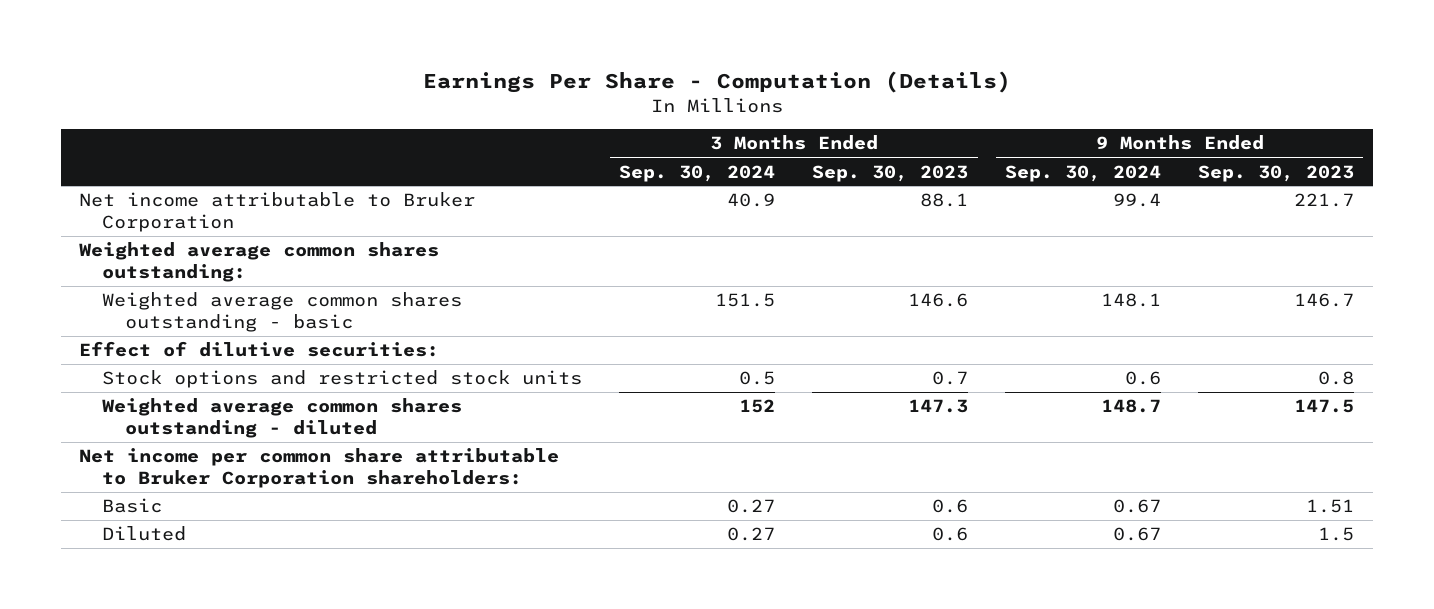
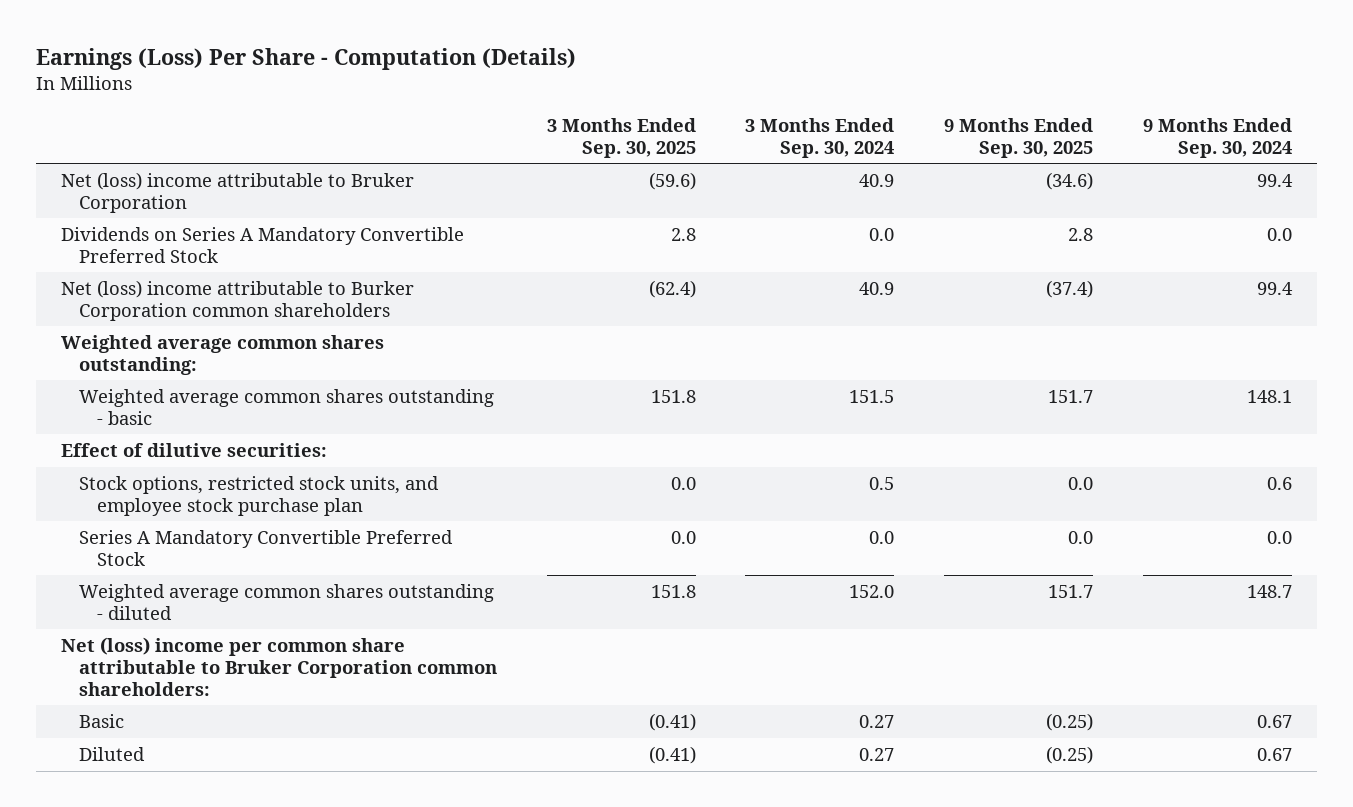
[422,71,1011,94] Earnings Per Share - Computation (Details) -> [35,47,576,70] Earnings (Loss) Per Share - Computation (Details)
[812,164,969,182] Sep. 30, 2023 -> none
[1198,164,1355,182] Sep. 30, 2023 -> none
none -> [546,117,696,158] 3 Months Ended Sep. 30, 2025
none -> [944,117,1094,158] 9 Months Ended Sep. 30, 2025
none -> [60,172,414,213] Net (loss) income attributable to Bruker Corporation
none -> [60,227,464,263] Dividends on Series A Mandatory Convertible Preferred Stock
[79,192,476,233] Net income attributable to Bruker Corporation -> [60,280,414,321] Net (loss) income attributable to Burker Corporation common shareholders
[102,370,583,389] Stock options and restricted stock units -> [79,476,440,516] Stock options, restricted stock units, and employee stock purchase plan
none -> [79,530,454,566] Series A Mandatory Convertible Preferred Stock
[739,399,776,414] 152 -> [849,585,895,599] 152.0
[79,448,560,489] Net income per common share attributable to Bruker Corporation shareholders: -> [60,637,498,696] Net (loss) income per common share attributable to Bruker Corporation common shareholders:

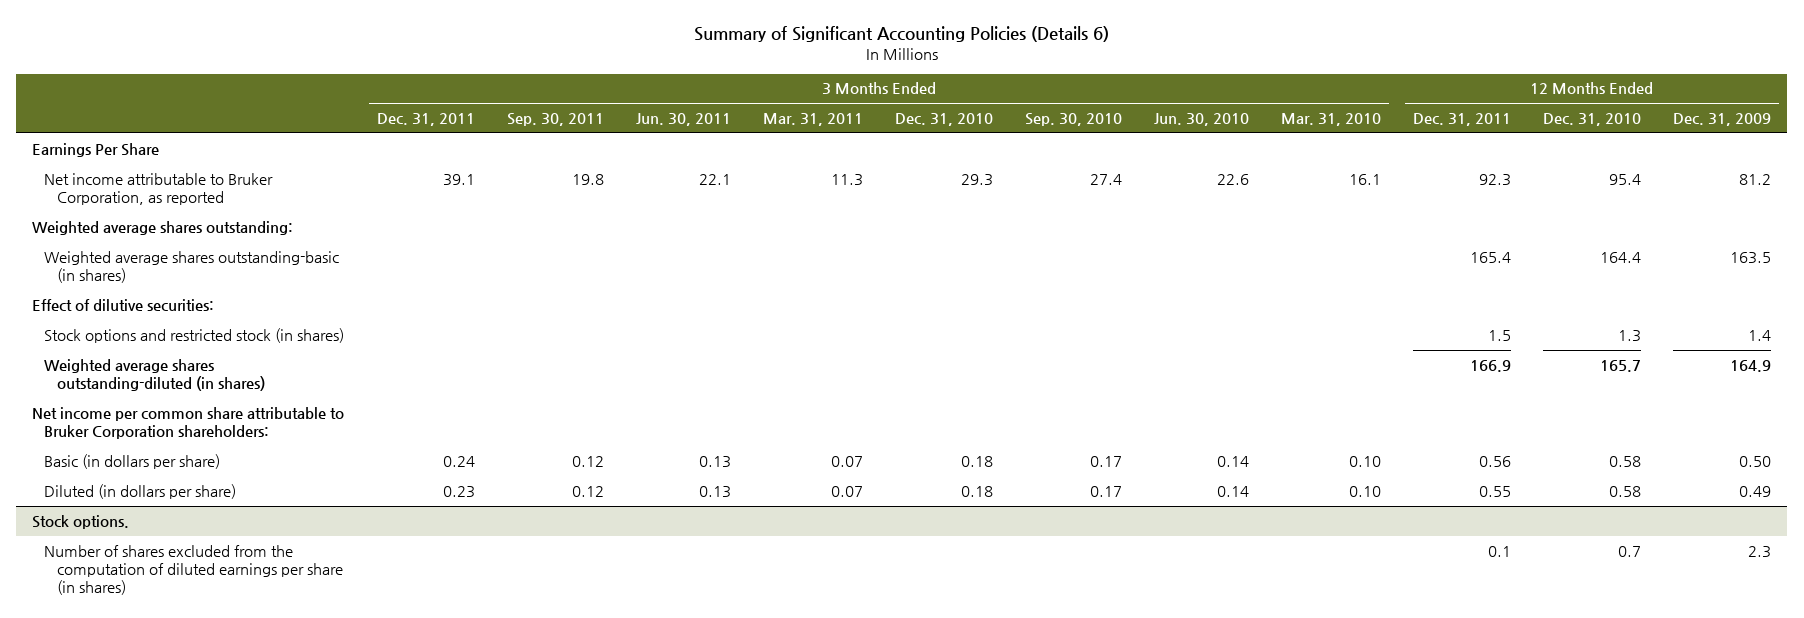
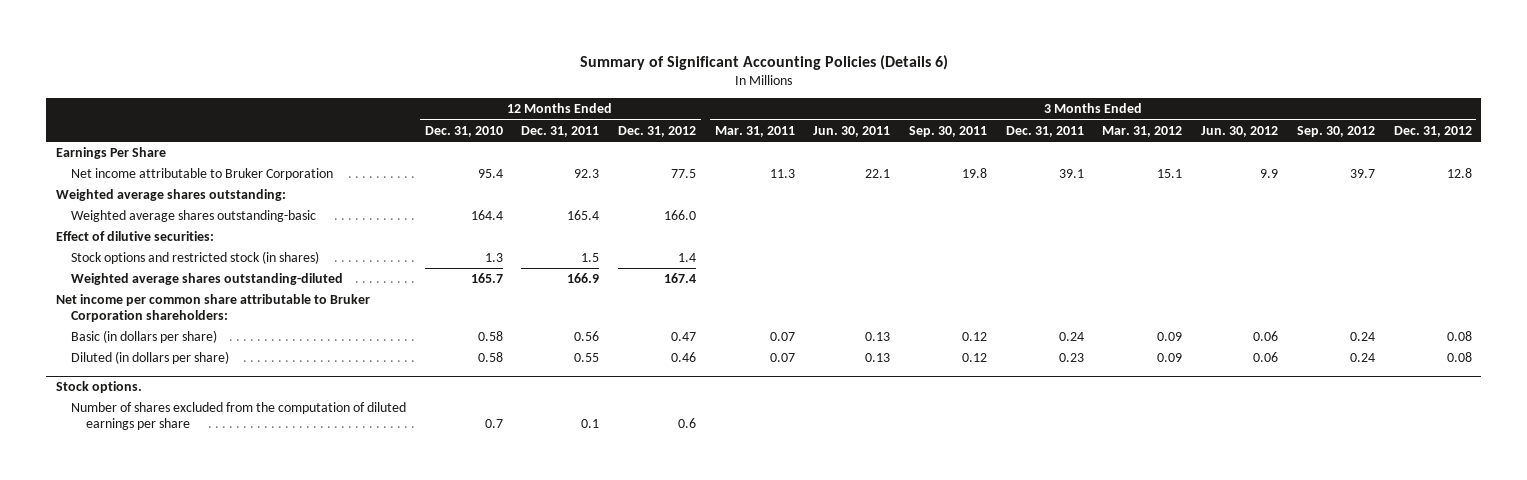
[894,113,993,127] Dec. 31, 2010 -> none
[1024,113,1122,127] Sep. 30, 2010 -> none
[1153,113,1249,127] Jun. 30, 2010 -> none
[1281,113,1382,127] Mar. 31, 2010 -> none
[1673,113,1772,127] Dec. 31, 2009 -> none
none -> [617,125,696,137] Dec. 31, 2012
none -> [1102,125,1183,137] Mar. 31, 2012
none -> [1201,125,1279,137] Jun. 30, 2012
none -> [1296,125,1375,137] Sep. 30, 2012
none -> [1393,125,1472,137] Dec. 31, 2012
[44,172,274,205] Net income attributable to Bruker Corporation, as reported -> [70,168,333,181] Net income attributable to Bruker Corporation
[44,250,340,283] Weighted average shares outstanding-basic (in shares) -> [70,210,316,223] Weighted average shares outstanding-basic
[44,358,265,391] Weighted average shares outstanding-diluted (in shares) -> [70,273,343,286] Weighted average shares outstanding-diluted
[44,544,343,596] Number of shares excluded from the computation of diluted earnings per share (in shares) -> [70,402,406,431] Number of shares excluded from the computation of diluted earnings per share

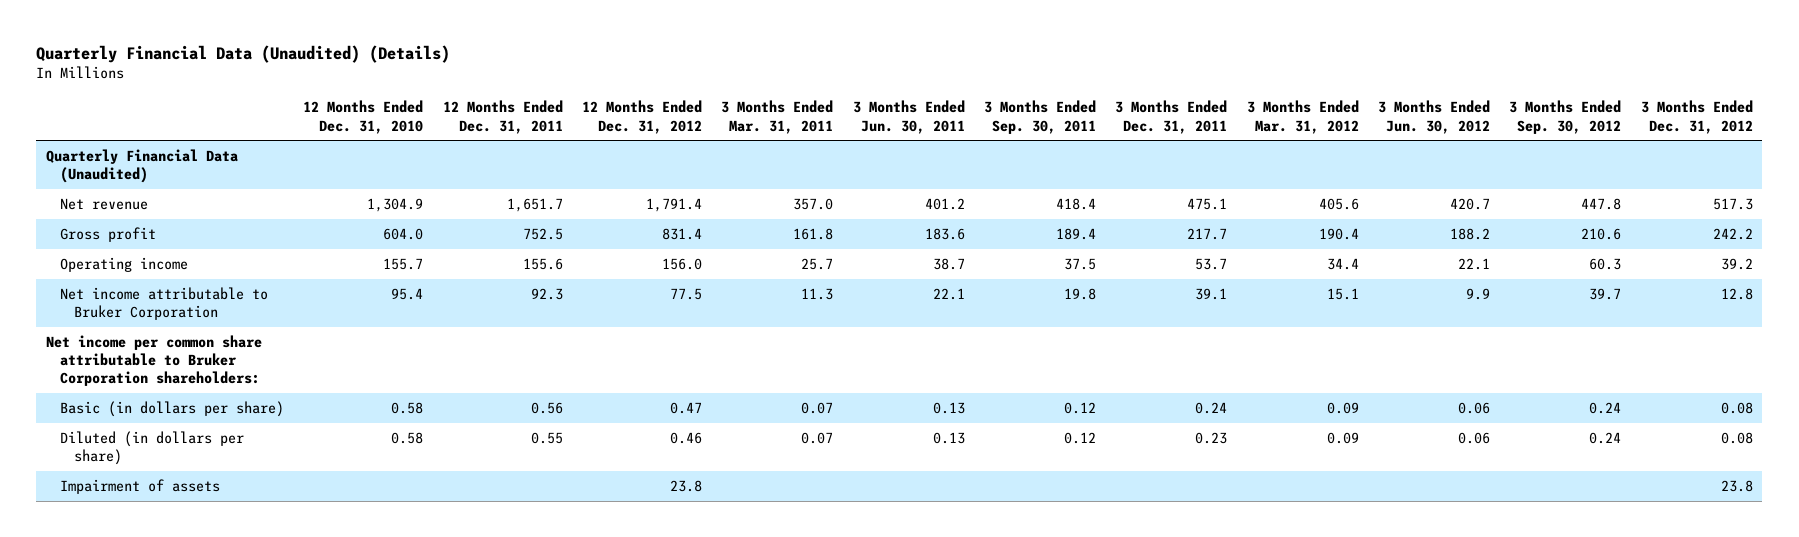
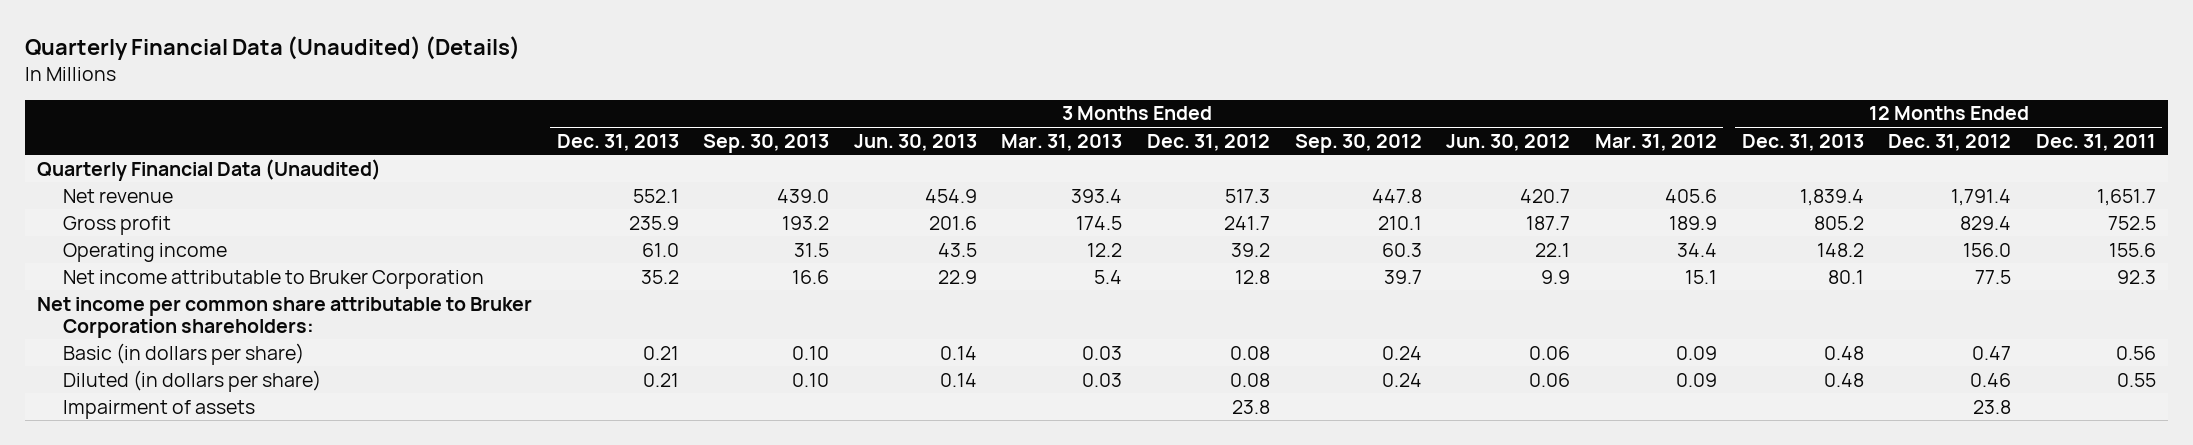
[303,100,424,134] 12 Months Ended Dec. 31, 2010 -> none
[721,100,834,134] 3 Months Ended Mar. 31, 2011 -> none
[852,100,965,134] 3 Months Ended Jun. 30, 2011 -> none
[984,100,1097,134] 3 Months Ended Sep. 30, 2011 -> none
[1115,100,1228,134] 3 Months Ended Dec. 31, 2011 -> none
none -> [556,133,679,151] Dec. 31, 2013
none -> [703,133,830,153] Sep. 30, 2013
none -> [853,133,977,151] Jun. 30, 2013
none -> [1001,133,1123,151] Mar. 31, 2013
none -> [1741,133,1864,151] Dec. 31, 2013
[662,227,703,240] 831.4 -> [1960,215,2012,230] 829.4
[1318,227,1359,240] 190.4 -> [1668,215,1717,230] 189.9
[1450,227,1491,240] 188.2 -> [1526,215,1571,230] 187.7
[1581,227,1622,240] 210.6 -> [1377,215,1422,230] 210.1
[1712,227,1753,240] 242.2 -> [1224,215,1271,230] 241.7

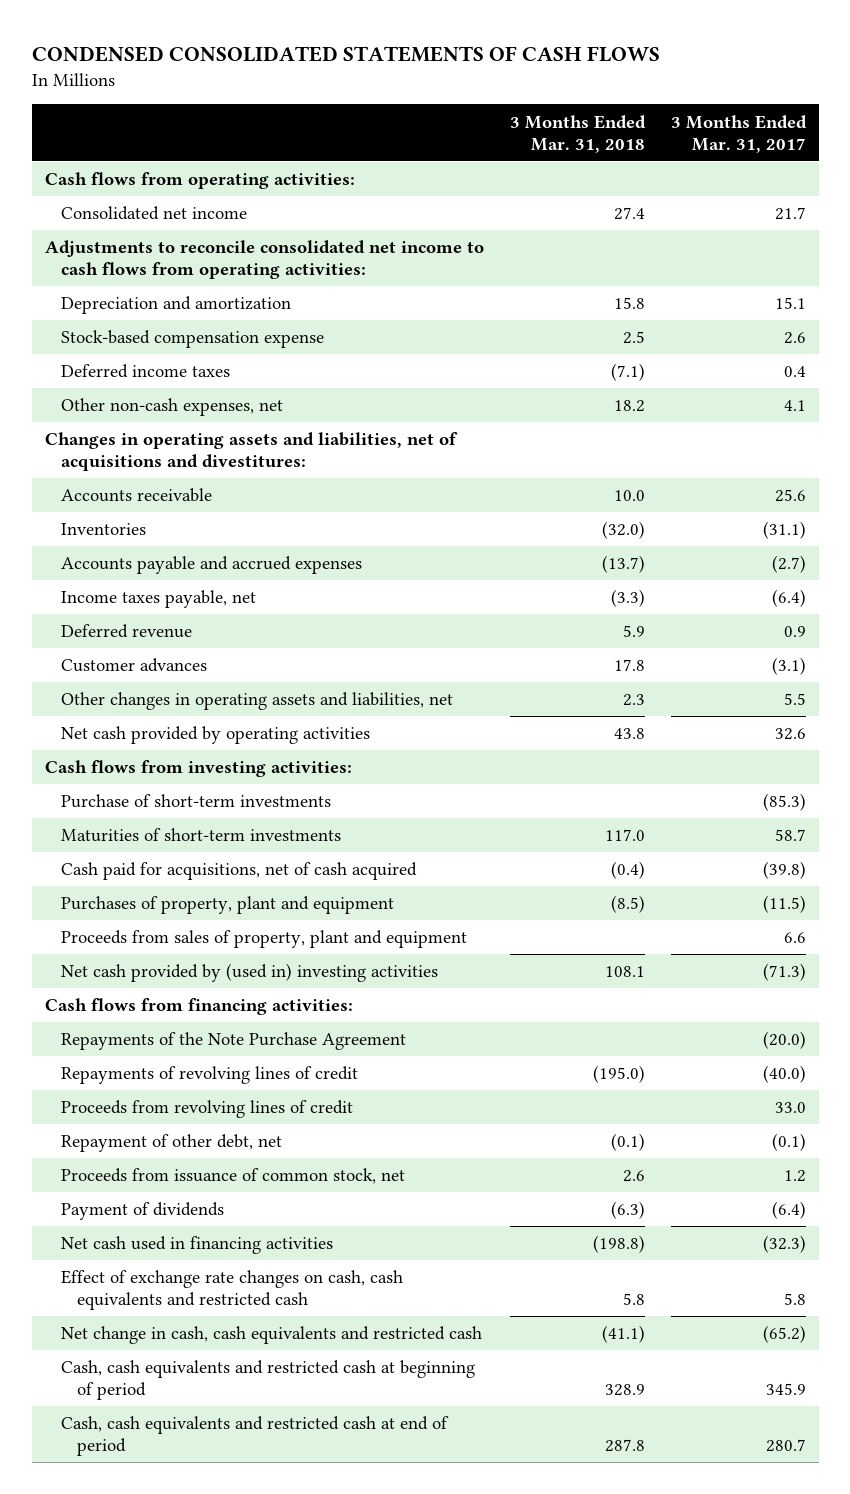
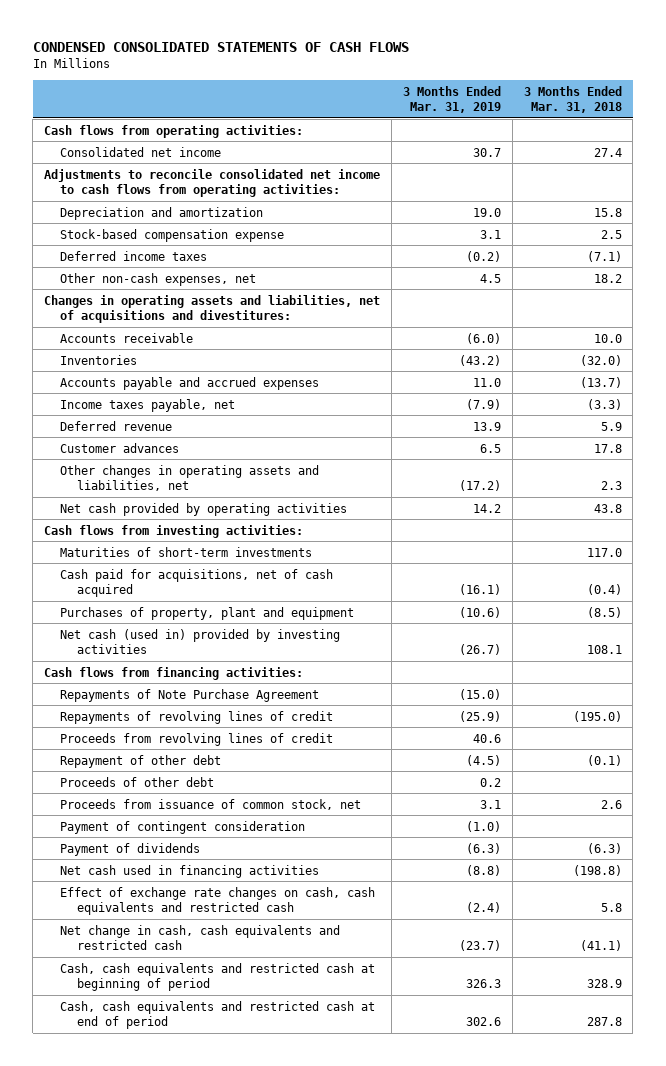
[670,114,807,153] 3 Months Ended Mar. 31, 2017 -> none
none -> [402,85,501,114] 3 Months Ended Mar. 31, 2019
[60,794,331,809] Purchase of short-term investments -> none
[60,930,467,949] Proceeds from sales of property, plant and equipment -> none
[60,963,438,983] Net cash provided by (used in) investing activities -> [60,628,341,654] Net cash (used in) provided by investing activities
[60,1032,406,1051] Repayments of the Note Purchase Agreement -> [60,688,320,702] Repayments of Note Purchase Agreement
[60,1134,282,1153] Repayment of other debt, net -> [60,754,222,768] Repayment of other debt
none -> [60,776,215,787] Proceeds of other debt
none -> [60,820,306,834] Payment of contingent consideration

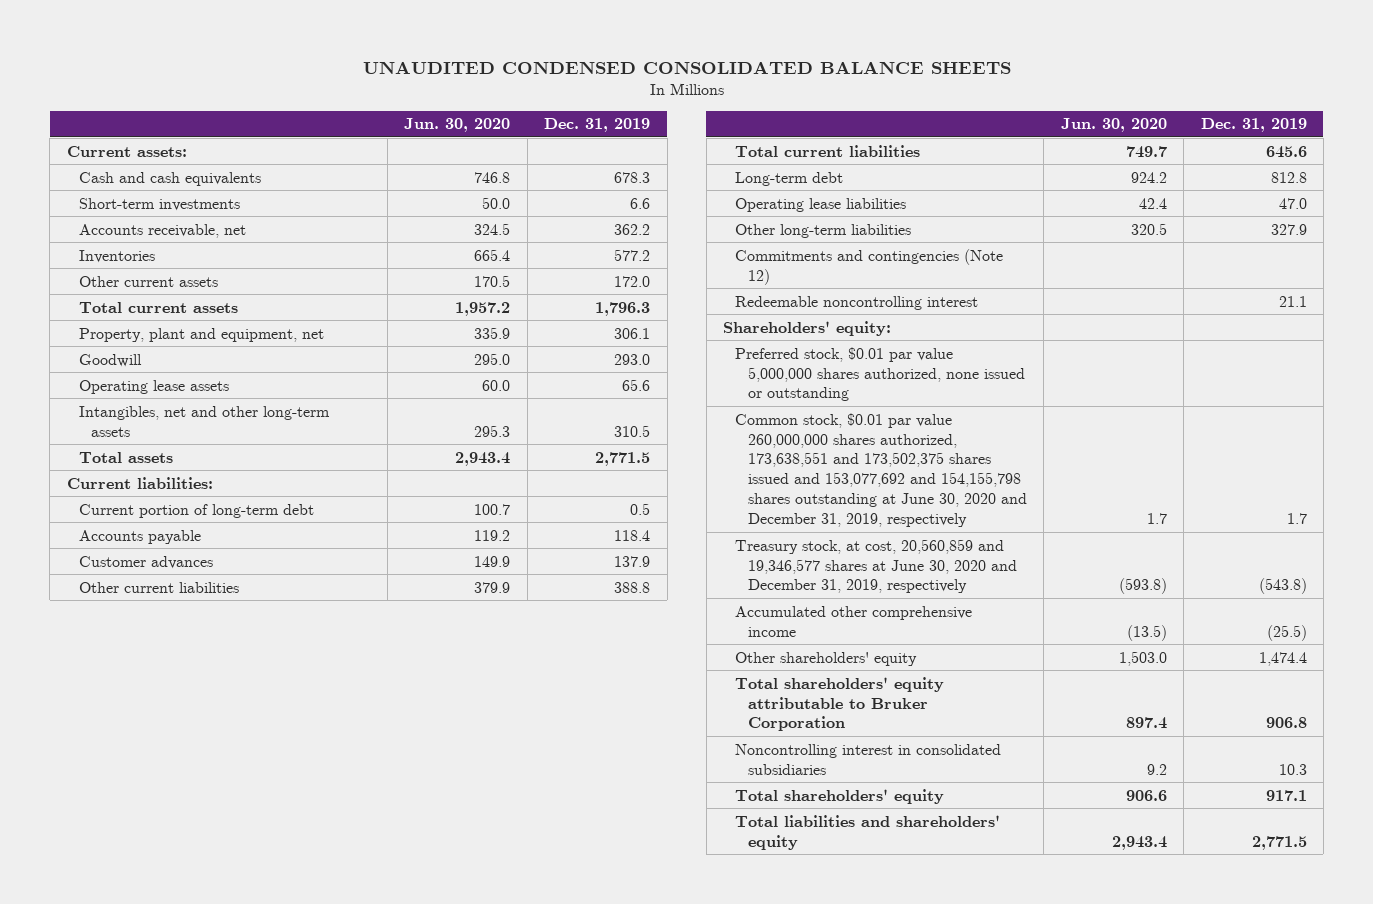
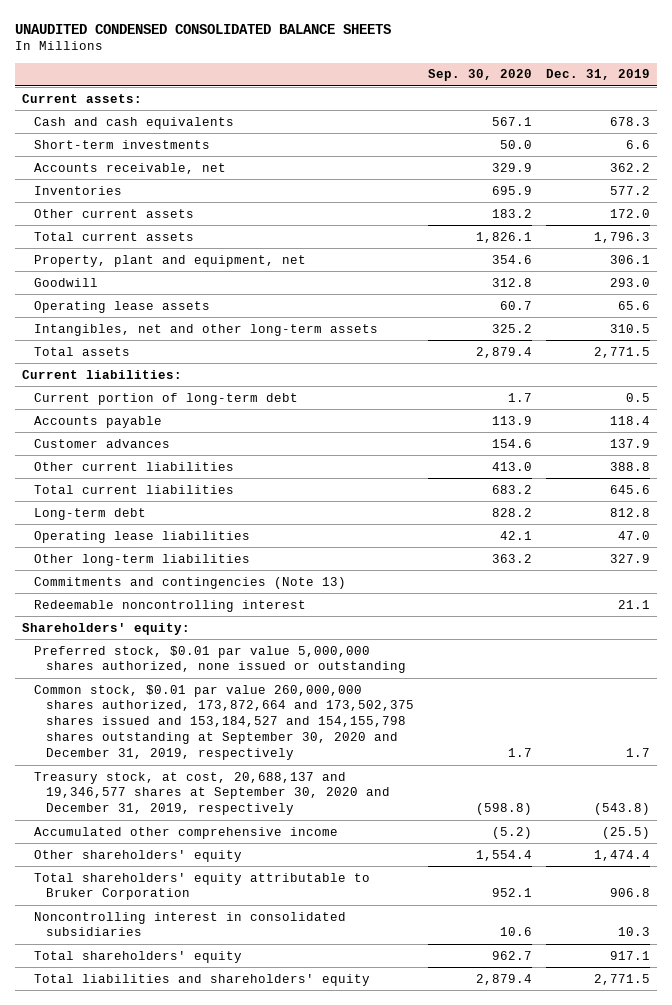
[404,118,511,133] Jun. 30, 2020 -> none
none -> [427,69,532,82] Sep. 30, 2020
[735,248,1004,285] Commitments and contingencies (Note 12) -> [33,576,346,589] Commitments and contingencies (Note 13)
[735,412,1027,528] Common stock, $0.01 par value 260,000,000 shares authorized, 173,638,551 and 173,502,375 shares issued and 153,077,692 and 154,155,798 shares outstanding at June 30, 2020 and December 31, 2019, respectively -> [33,684,414,761] Common stock, $0.01 par value 260,000,000 shares authorized, 173,872,664 and 173,502,375 shares issued and 153,184,527 and 154,155,798 shares outstanding at September 30, 2020 and December 31, 2019, respectively
[735,538,1017,594] Treasury stock, at cost, 20,560,859 and 19,346,577 shares at June 30, 2020 and December 31, 2019, respectively -> [33,771,390,816] Treasury stock, at cost, 20,688,137 and 19,346,577 shares at September 30, 2020 and December 31, 2019, respectively

